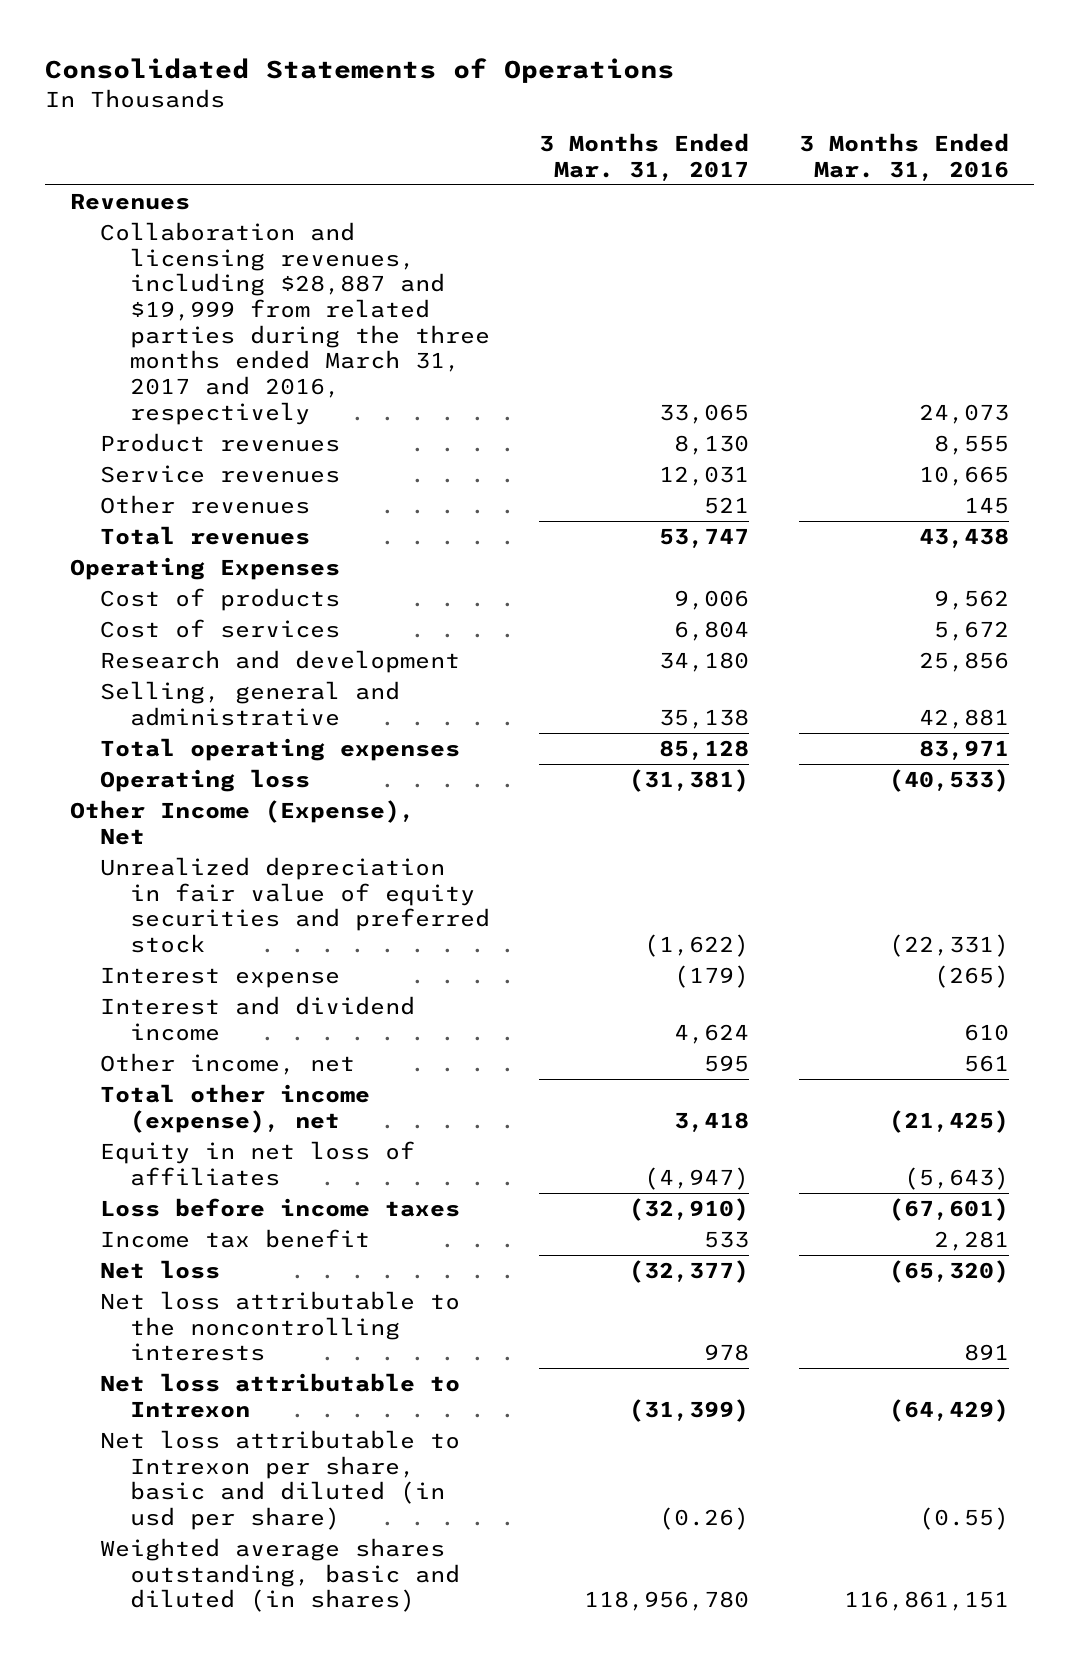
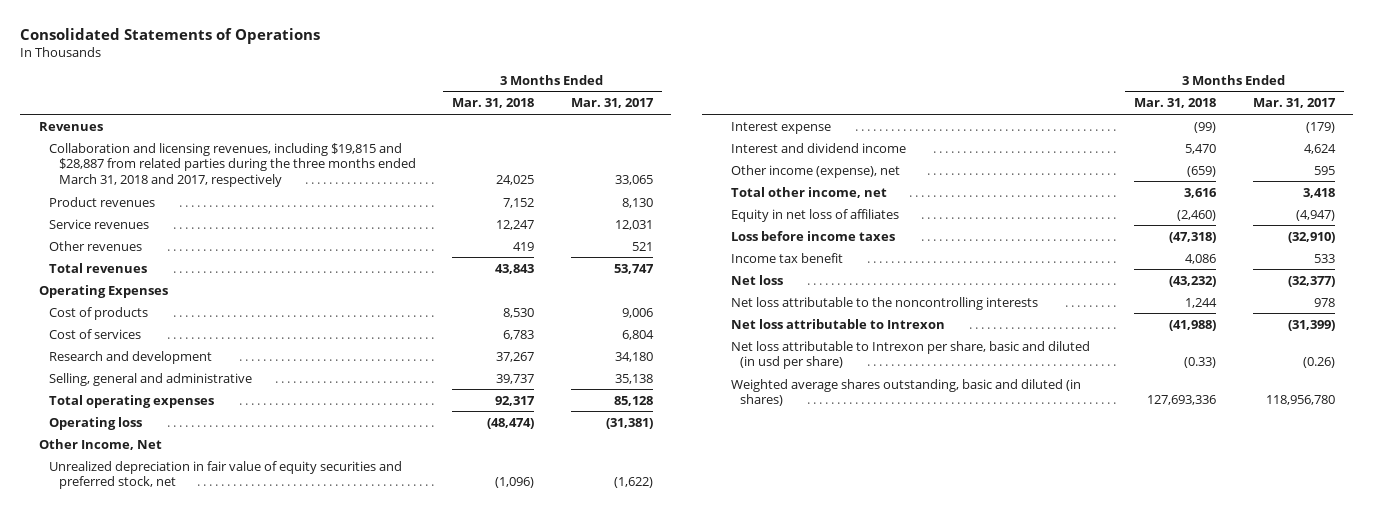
[799,133,1010,181] 3 Months Ended Mar. 31, 2016 -> none
none -> [452,98,535,109] Mar. 31, 2018
[99,221,490,425] Collaboration and licensing revenues, including $28,887 and $19,999 from related parties during the three months ended March 31, 2017 and 2016, respectively -> [48,142,416,188] Collaboration and licensing revenues, including $19,815 and $28,887 from related parties during the three months ended March 31, 2018 and 2017, respectively
[70,799,416,845] Other Income (Expense), Net -> [38,438,162,450] Other Income, Net
[99,856,490,953] Unrealized depreciation in fair value of equity securities and preferred stock -> [48,460,402,490] Unrealized depreciation in fair value of equity securities and preferred stock, net
[99,1052,355,1075] Other income, net -> [730,164,900,178] Other income (expense), net
[99,1083,370,1133] Total other income (expense), net -> [730,186,887,198] Total other income, net

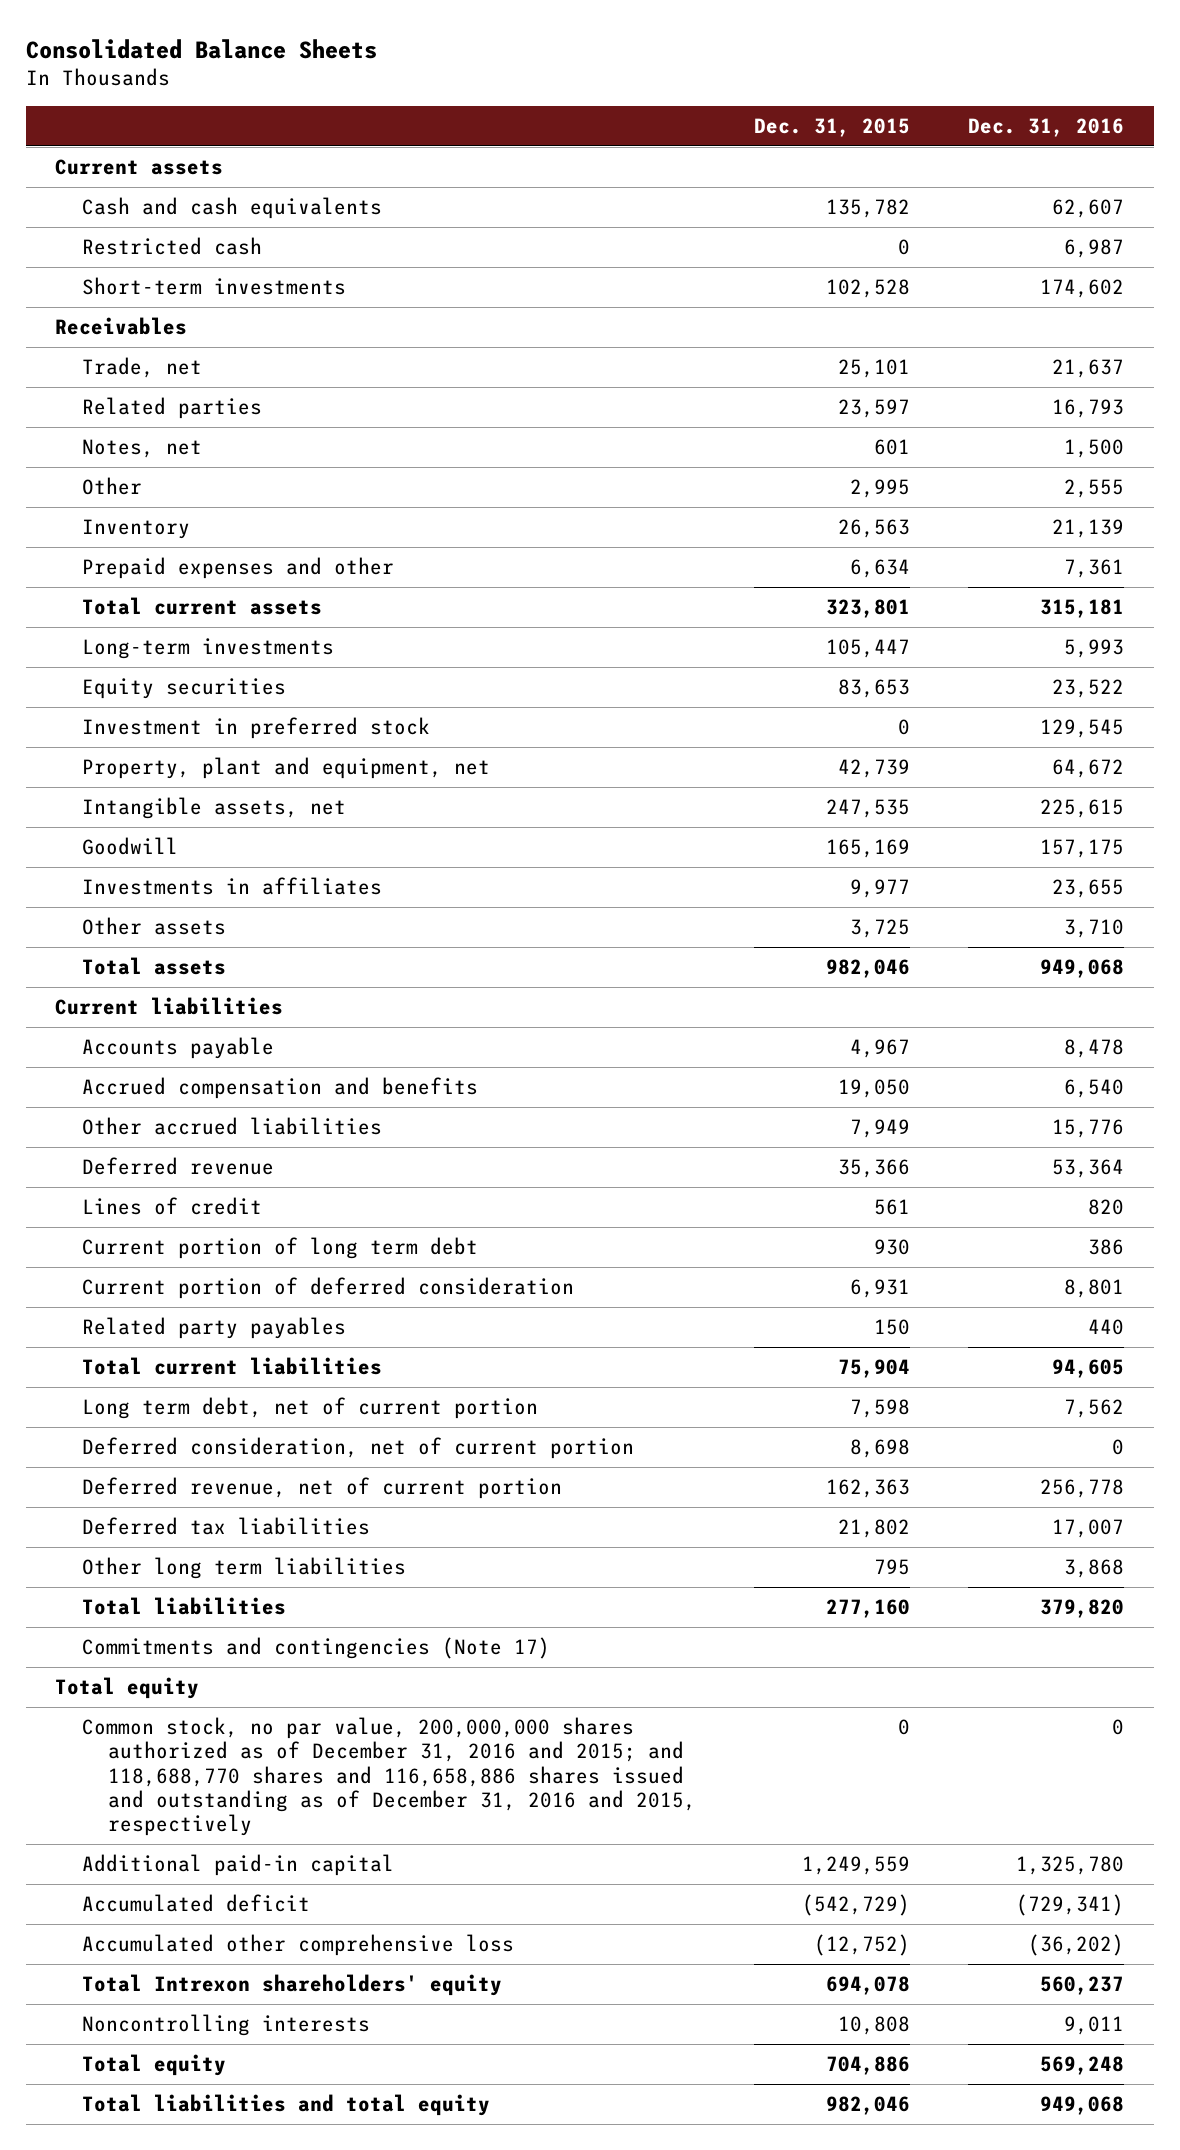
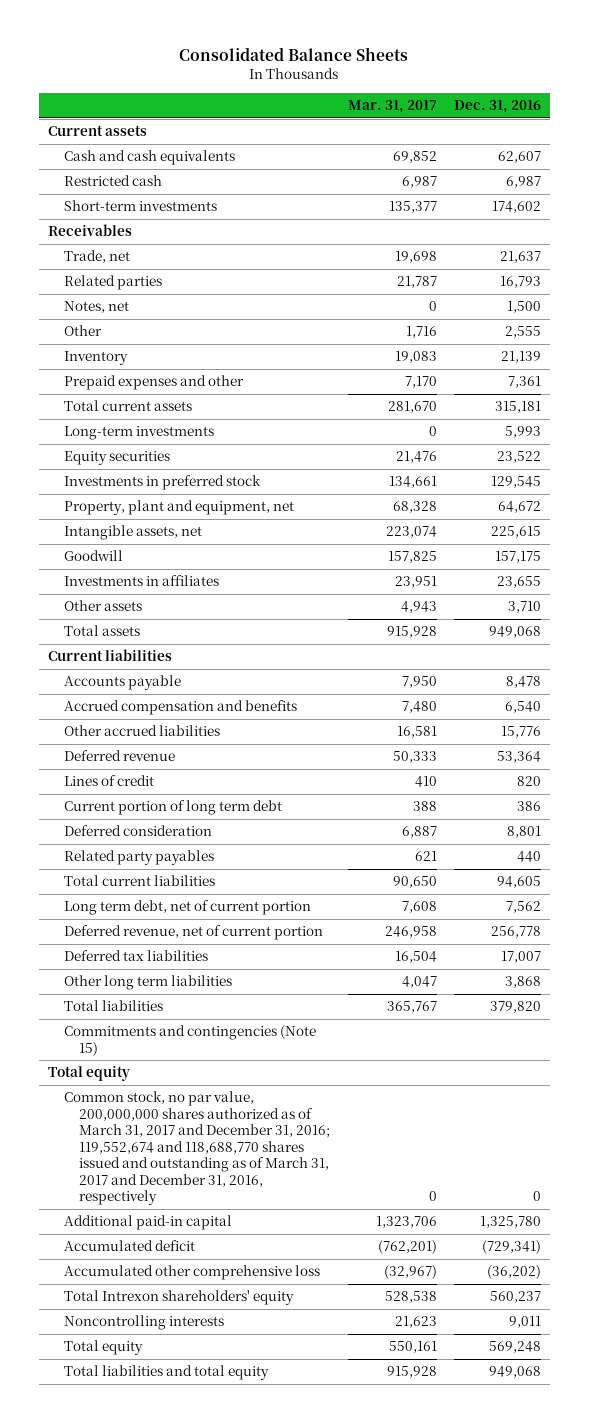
[754,117,911,137] Dec. 31, 2015 -> none
none -> [347,100,437,114] Mar. 31, 2017
[81,717,430,740] Investment in preferred stock -> [63,475,261,491] Investments in preferred stock
[81,1277,574,1300] Current portion of deferred consideration -> [63,825,212,837] Deferred consideration
[81,1437,634,1460] Deferred consideration, net of current portion -> none
[81,1637,550,1660] Commitments and contingencies (Note 17) -> [63,1025,316,1056] Commitments and contingencies (Note 15)
[81,1717,696,1837] Common stock, no par value, 200,000,000 shares authorized as of December 31, 2016 and 2015; and 118,688,770 shares and 116,658,886 shares issued and outstanding as of December 31, 2016 and 2015, respectively -> [63,1091,331,1206] Common stock, no par value, 200,000,000 shares authorized as of March 31, 2017 and December 31, 2016; 119,552,674 and 118,688,770 shares issued and outstanding as of March 31, 2017 and December 31, 2016, respectively

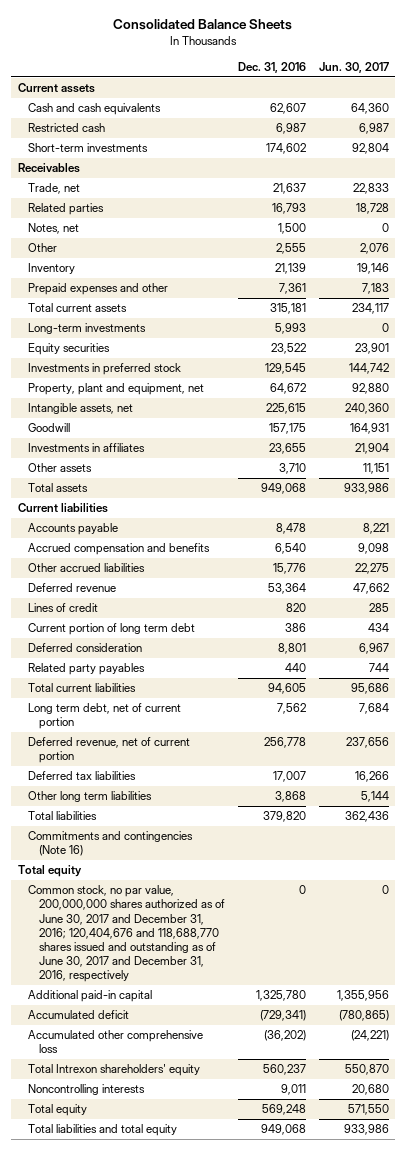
[347,100,437,114] Mar. 31, 2017 -> none
none -> [318,61,389,73] Jun. 30, 2017
[63,1025,316,1056] Commitments and contingencies (Note 15) -> [28,831,194,857] Commitments and contingencies (Note 16)
[63,1091,331,1206] Common stock, no par value, 200,000,000 shares authorized as of March 31, 2017 and December 31, 2016; 119,552,674 and 118,688,770 shares issued and outstanding as of March 31, 2017 and December 31, 2016, respectively -> [28,885,225,983] Common stock, no par value, 200,000,000 shares authorized as of June 30, 2017 and December 31, 2016; 120,404,676 and 118,688,770 shares issued and outstanding as of June 30, 2017 and December 31, 2016, respectively

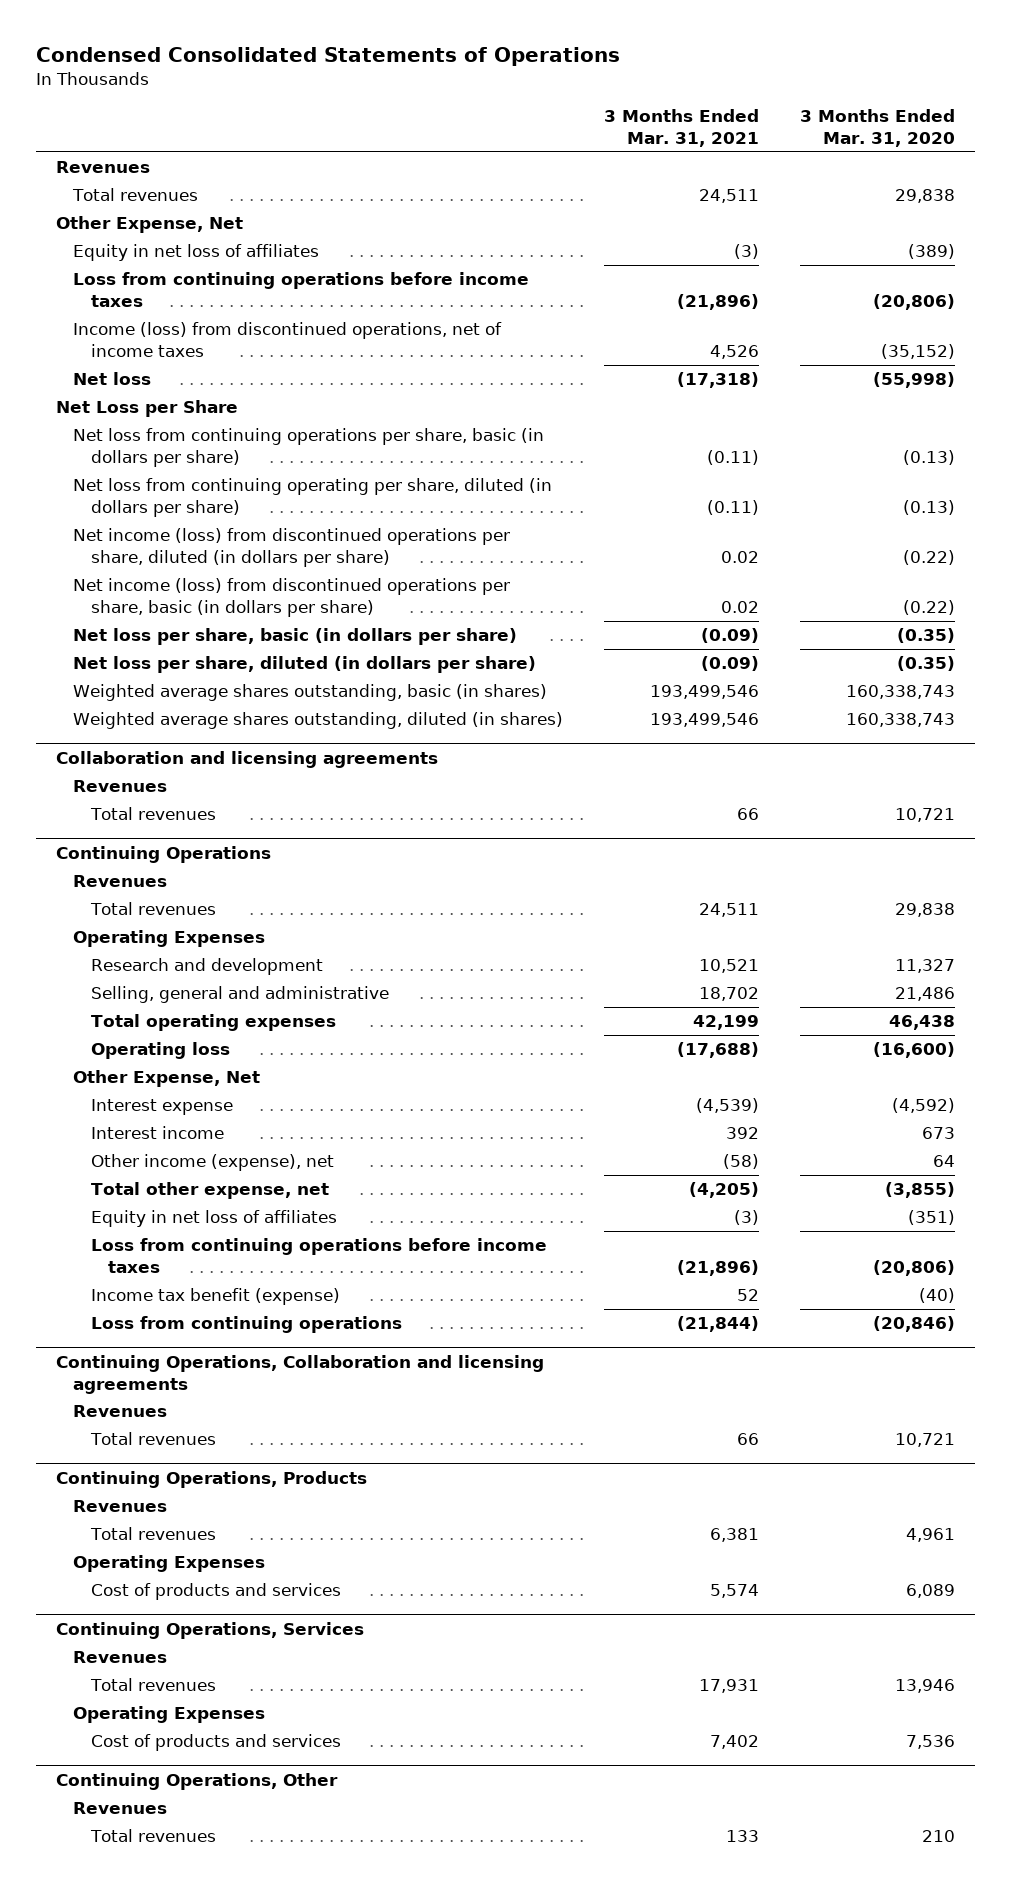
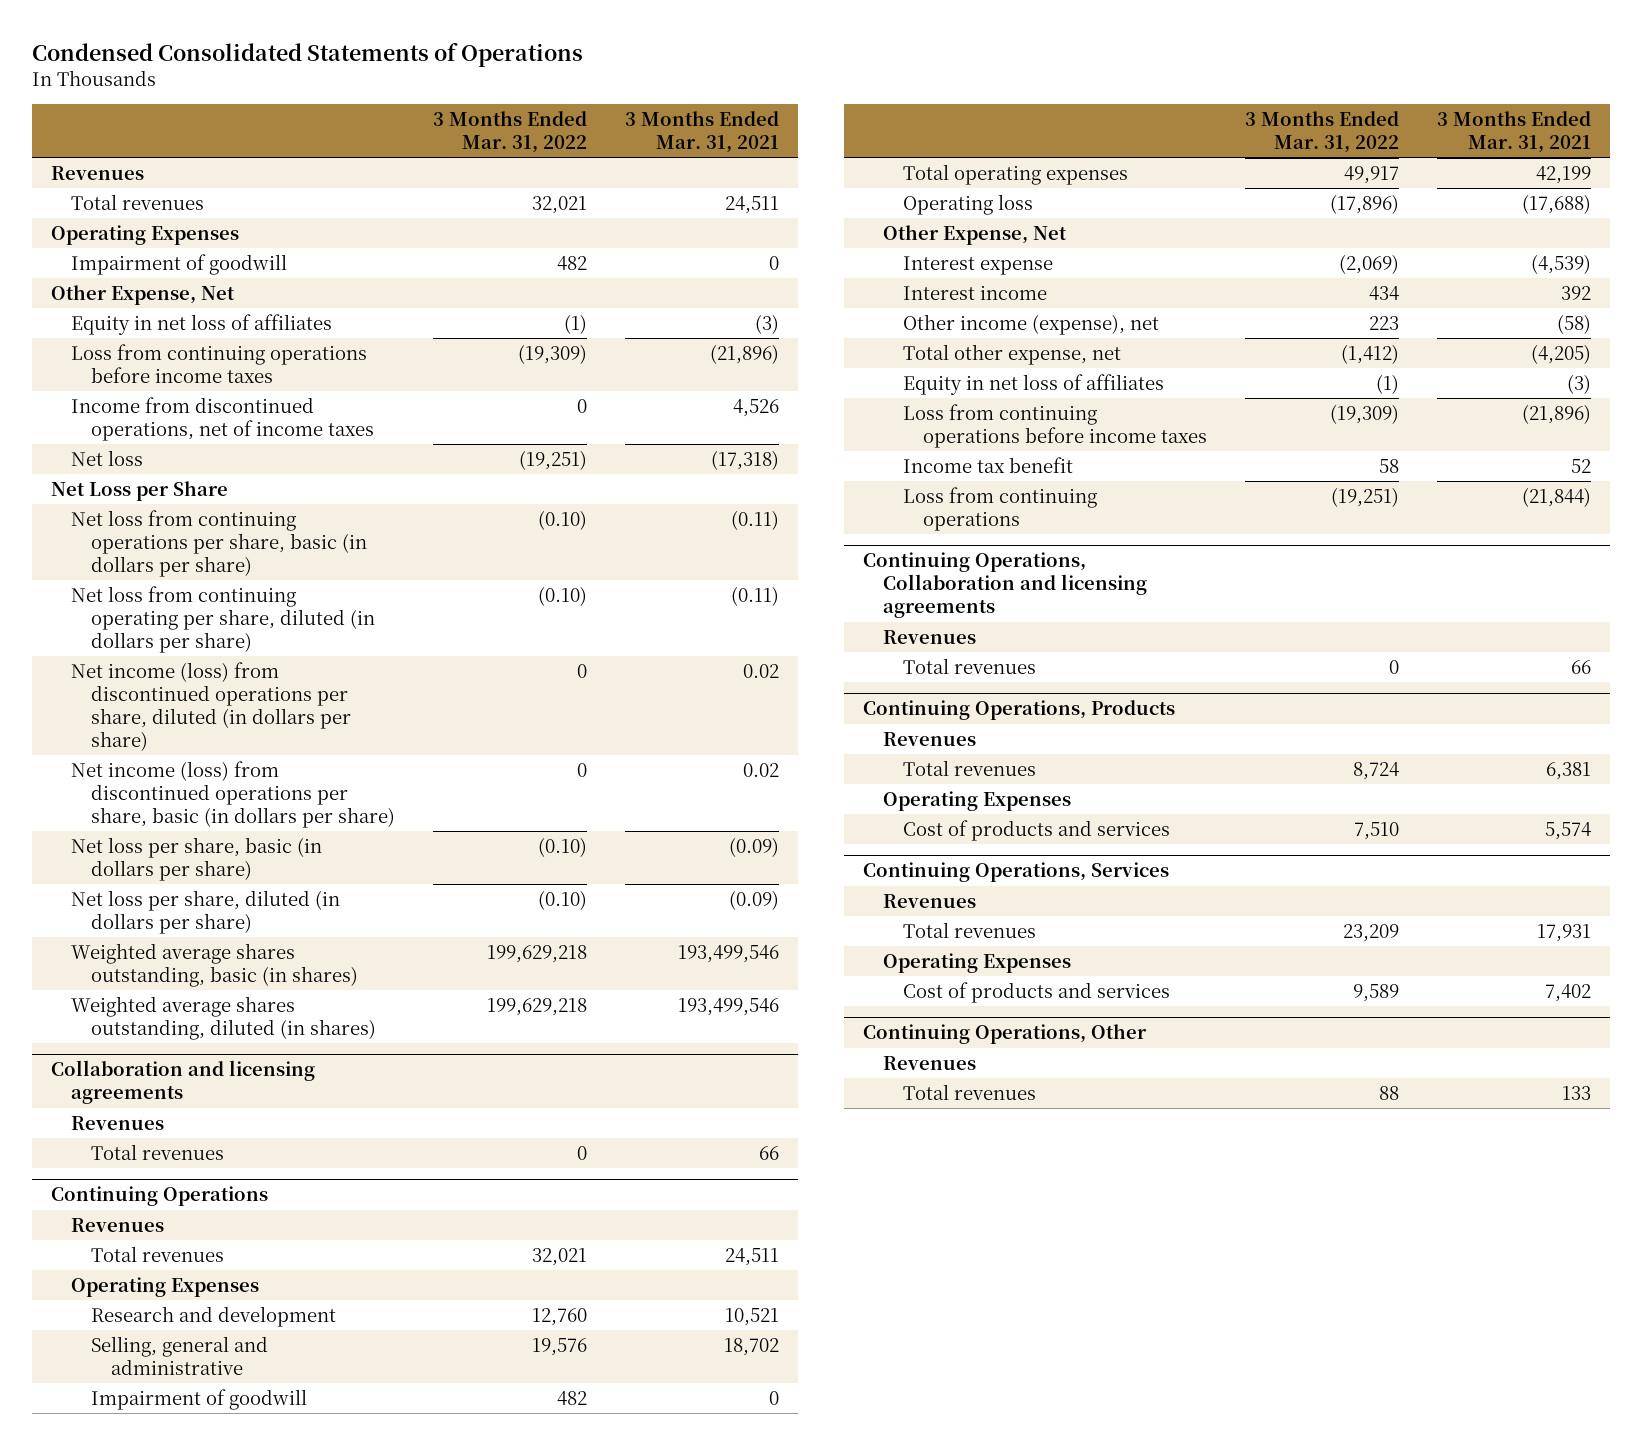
[799,109,955,147] 3 Months Ended Mar. 31, 2020 -> none
none -> [432,111,587,154] 3 Months Ended Mar. 31, 2022
none -> [50,224,239,245] Operating Expenses
none -> [70,253,287,275] Impairment of goodwill
[73,322,503,357] Income (loss) from discontinued operations, net of income taxes -> [70,396,374,441] Income from discontinued operations, net of income taxes
none -> [90,1388,307,1410] Impairment of goodwill
[90,1288,340,1306] Income tax benefit (expense) -> [902,456,1073,473] Income tax benefit

